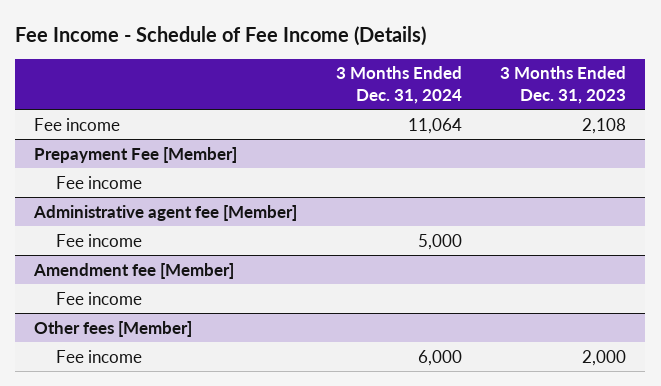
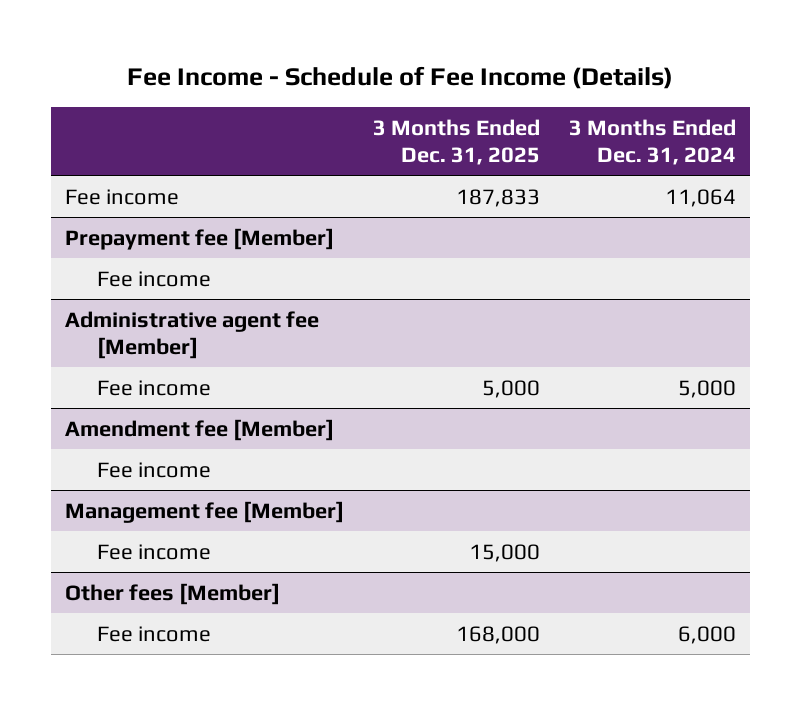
[500,66,627,104] 3 Months Ended Dec. 31, 2023 -> none
none -> [372,118,540,165] 3 Months Ended Dec. 31, 2025
[34,146,238,163] Prepayment Fee [Member] -> [64,227,334,250] Prepayment fee [Member]
none -> [64,500,344,523] Management fee [Member]
none -> [96,543,211,560] Fee income

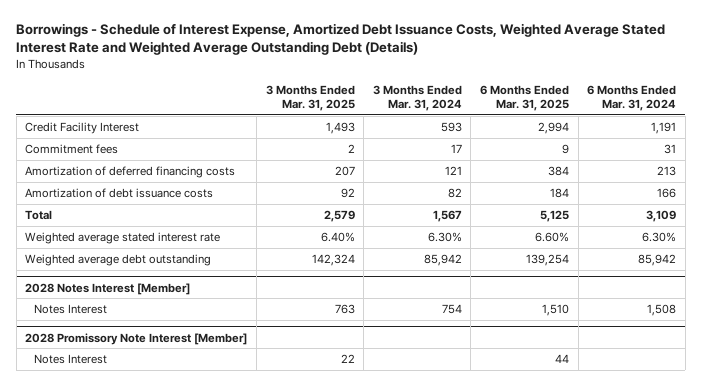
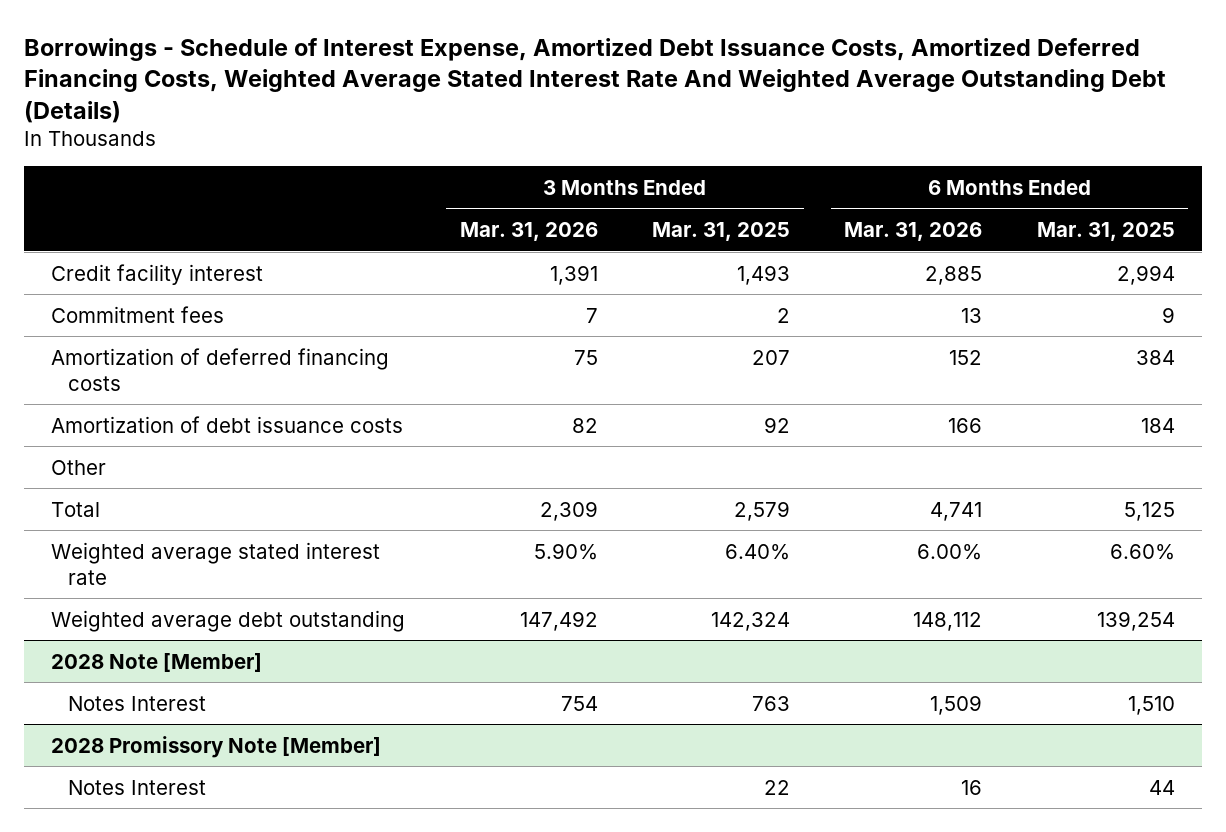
[16,23,666,56] Borrowings - Schedule of Interest Expense, Amortized Debt Issuance Costs, Weighted Average Stated Interest Rate and Weighted Average Outstanding Debt (Details) -> [24,37,1167,123] Borrowings - Schedule of Interest Expense, Amortized Debt Issuance Costs, Amortized Deferred Financing Costs, Weighted Average Stated Interest Rate And Weighted Average Outstanding Debt (Details)
[372,85,462,112] 3 Months Ended Mar. 31, 2024 -> none
[587,85,677,112] 6 Months Ended Mar. 31, 2024 -> none
none -> [459,222,598,242] Mar. 31, 2026
none -> [844,222,983,242] Mar. 31, 2026
[25,121,140,134] Credit Facility Interest -> [51,263,264,285] Credit facility interest
none -> [51,459,107,475] Other
[25,282,191,295] 2028 Notes Interest [Member] -> [51,652,263,672] 2028 Note [Member]
[25,332,248,345] 2028 Promissory Note Interest [Member] -> [51,735,382,758] 2028 Promissory Note [Member]

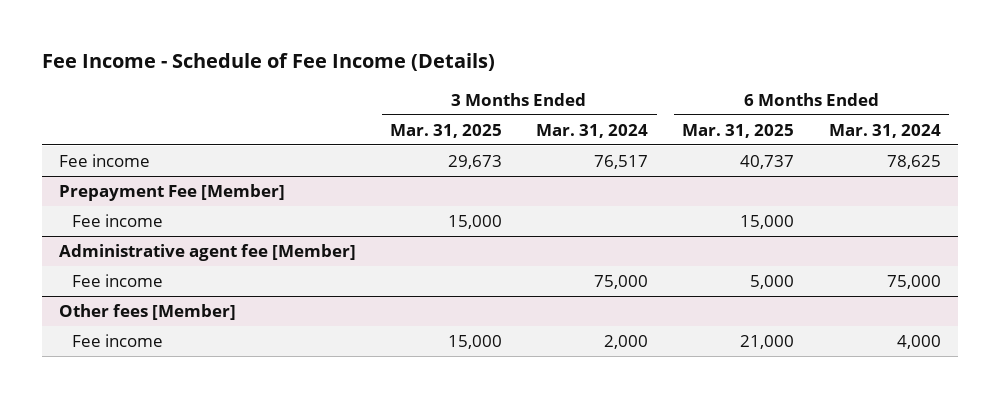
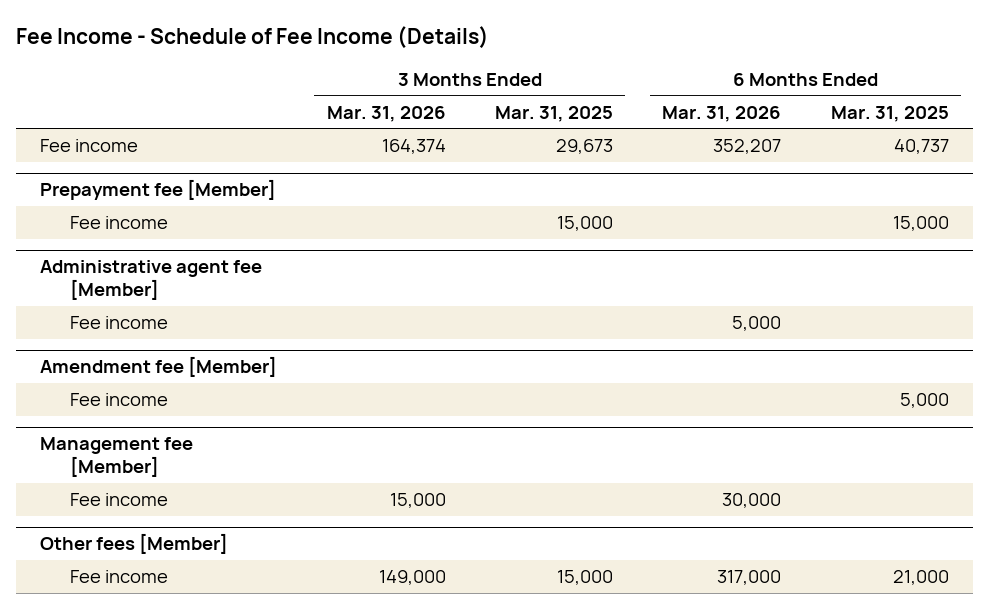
[536,123,649,138] Mar. 31, 2024 -> none
[828,123,941,138] Mar. 31, 2024 -> none
none -> [326,105,446,122] Mar. 31, 2026
none -> [662,105,782,122] Mar. 31, 2026
[59,183,286,201] Prepayment Fee [Member] -> [40,179,277,201] Prepayment fee [Member]
none -> [69,316,168,330] Fee income
none -> [40,356,278,378] Amendment fee [Member]
none -> [40,437,194,478] Management fee [Member]
none -> [69,493,168,507] Fee income

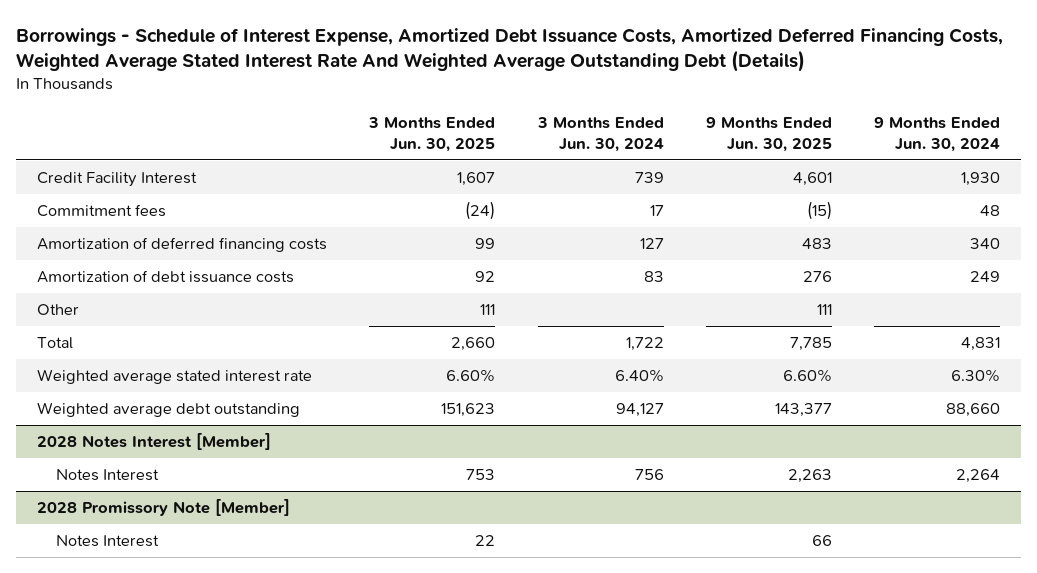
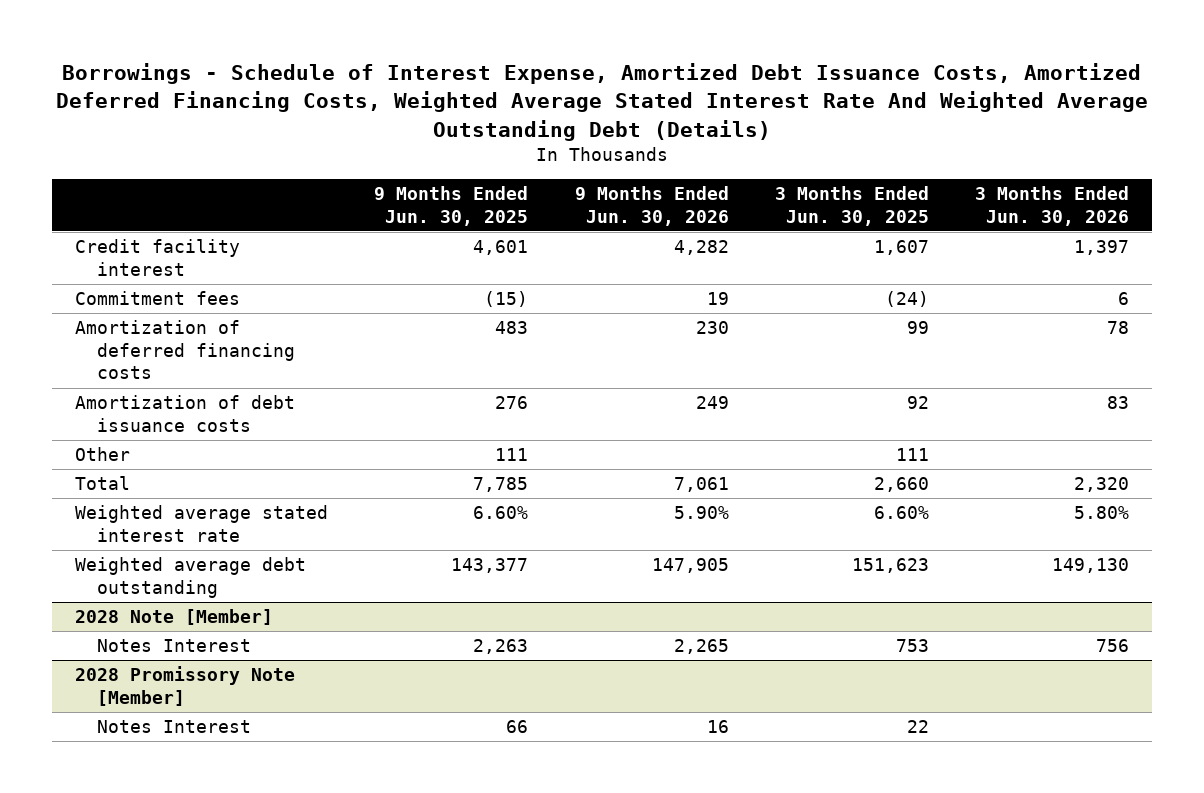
[536,116,664,152] 3 Months Ended Jun. 30, 2024 -> none
[874,116,1001,152] 9 Months Ended Jun. 30, 2024 -> none
none -> [574,186,729,226] 9 Months Ended Jun. 30, 2026
none -> [974,186,1129,226] 3 Months Ended Jun. 30, 2026
[37,172,198,188] Credit Facility Interest -> [75,239,241,276] Credit facility interest
[37,433,272,451] 2028 Notes Interest [Member] -> [75,609,274,626] 2028 Note [Member]

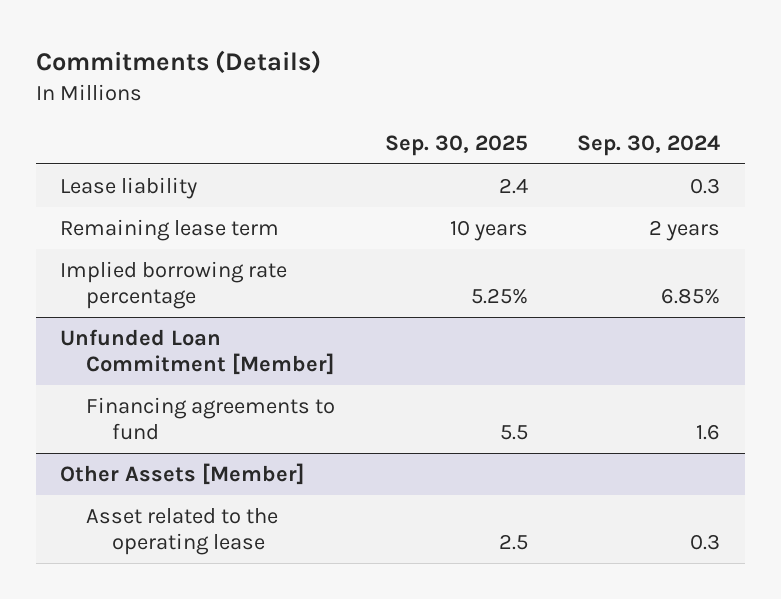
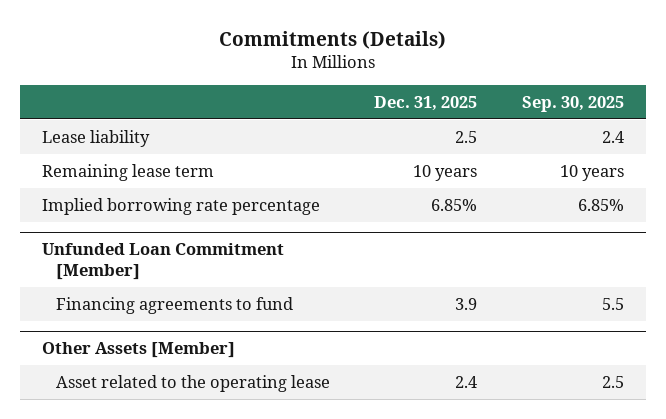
[577,134,721,156] Sep. 30, 2024 -> none
none -> [374,95,478,111] Dec. 31, 2025
[470,288,528,305] 5.25% -> [577,198,624,211] 6.85%

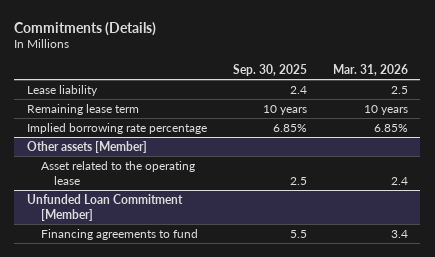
[374,95,478,111] Dec. 31, 2025 -> none
none -> [332,63,408,76] Mar. 31, 2026
none -> [27,140,148,153] Other assets [Member]
none -> [40,160,195,185] Asset related to the operating lease
[42,342,236,359] Other Assets [Member] -> none
[55,374,330,392] Asset related to the operating lease -> none

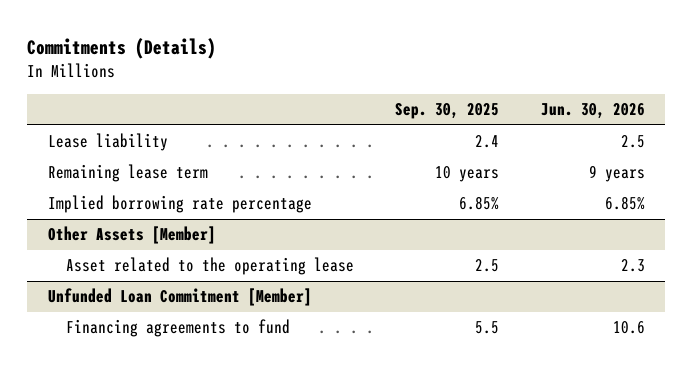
[332,63,408,76] Mar. 31, 2026 -> none
none -> [540,103,645,120] Jun. 30, 2026
[27,140,148,153] Other assets [Member] -> [47,226,216,245] Other Assets [Member]

